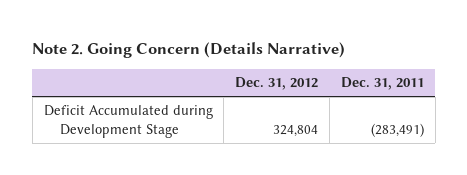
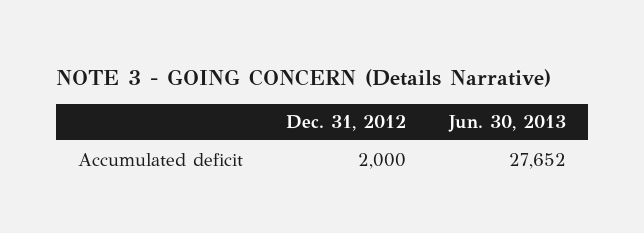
[32,42,346,59] Note 2. Going Concern (Details Narrative) -> [56,69,552,88] NOTE 3 - GOING CONCERN (Details Narrative)
[340,77,424,91] Dec. 31, 2011 -> none
none -> [448,115,567,133] Jun. 30, 2013
[43,105,213,138] Deficit Accumulated during Development Stage -> [77,152,243,166] Accumulated deficit
[273,124,319,137] 324,804 -> [358,152,407,169] 2,000

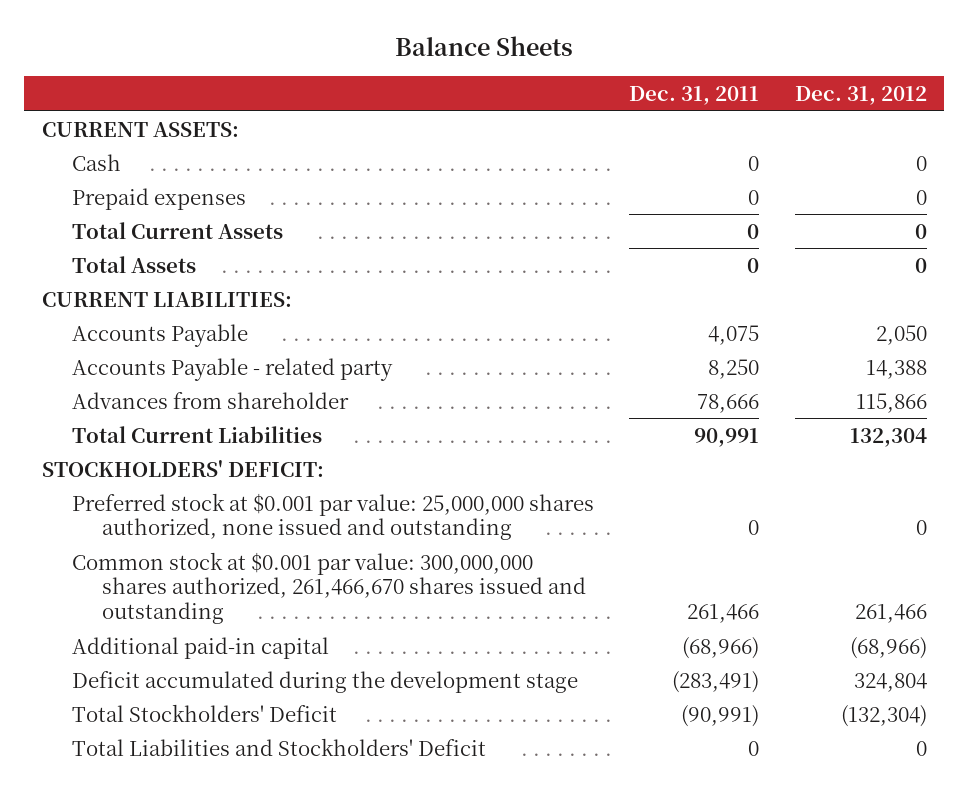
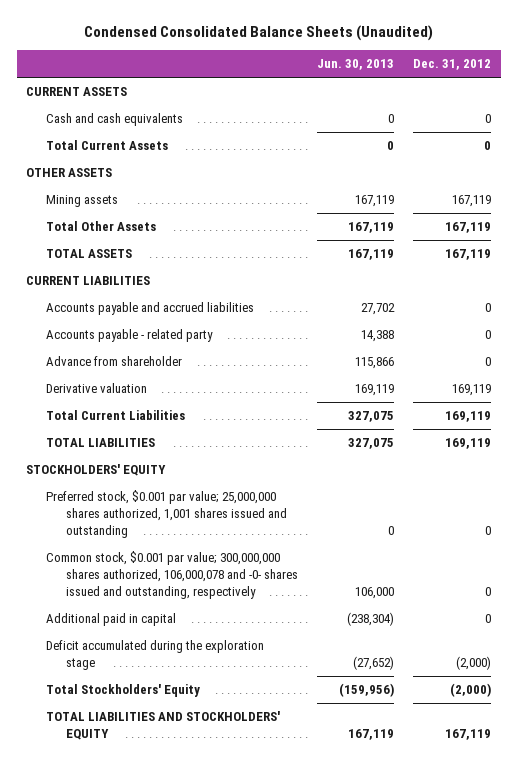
[395,36,574,57] Balance Sheets -> [83,24,433,41] Condensed Consolidated Balance Sheets (Unaudited)
[629,86,760,106] Dec. 31, 2011 -> none
none -> [317,59,395,71] Jun. 30, 2013
[72,153,122,171] Cash -> none
[72,187,247,210] Prepaid expenses -> none
[42,121,240,137] CURRENT ASSETS: -> [26,87,128,97] CURRENT ASSETS
none -> [46,113,184,127] Cash and cash equivalents
[72,323,249,347] Accounts Payable -> none
none -> [26,168,113,178] OTHER ASSETS
none -> [46,195,119,208] Mining assets
none -> [46,221,157,232] Total Other Assets
[72,255,197,273] Total Assets -> [46,249,133,259] TOTAL ASSETS
[914,257,927,273] 0 -> [445,249,492,261] 167,119
[42,291,293,307] CURRENT LIABILITIES: -> [26,276,151,286] CURRENT LIABILITIES
none -> [46,302,255,316] Accounts payable and accrued liabilities
[72,357,394,381] Accounts Payable - related party -> [46,329,214,343] Accounts payable - related party
[865,359,927,379] 14,388 -> [485,330,492,340] 0
[72,391,350,409] Advances from shareholder -> [46,356,183,367] Advance from shareholder
[855,392,927,413] 115,866 -> [485,357,492,367] 0
none -> [46,383,148,394] Derivative valuation
[849,427,927,447] 132,304 -> [445,411,492,423] 169,119
none -> [46,438,156,448] TOTAL LIABILITIES
[42,459,325,477] STOCKHOLDERS' DEFICIT: -> [26,464,167,477] STOCKHOLDERS' EQUITY
[72,492,595,541] Preferred stock at $0.001 par value: 25,000,000 shares authorized, none issued and outstanding -> [46,490,288,538] Preferred stock, $0.001 par value; 25,000,000 shares authorized, 1,001 shares issued and outstanding
[72,551,587,625] Common stock at $0.001 par value: 300,000,000 shares authorized, 261,466,670 shares issued and outstanding -> [46,551,299,599] Common stock, $0.001 par value; 300,000,000 shares authorized, 106,000,078 and -0- shares issued and outstanding, respectively
[854,604,927,624] 261,466 -> [485,586,492,596] 0
[72,636,330,659] Additional paid-in capital -> [46,613,177,627] Additional paid in capital
[849,636,927,659] (68,966) -> [485,614,492,624] 0
[72,670,579,693] Deficit accumulated during the development stage -> [46,640,265,670] Deficit accumulated during the exploration stage
[853,672,927,692] 324,804 -> [456,655,492,670] (2,000)
[72,703,338,722] Total Stockholders' Deficit -> [46,684,201,698] Total Stockholders' Equity
[840,704,927,727] (132,304) -> [450,683,492,698] (2,000)
[72,737,487,756] Total Liabilities and Stockholders' Deficit -> [46,711,281,740] TOTAL LIABILITIES AND STOCKHOLDERS' EQUITY
[915,740,927,756] 0 -> [445,728,492,740] 167,119

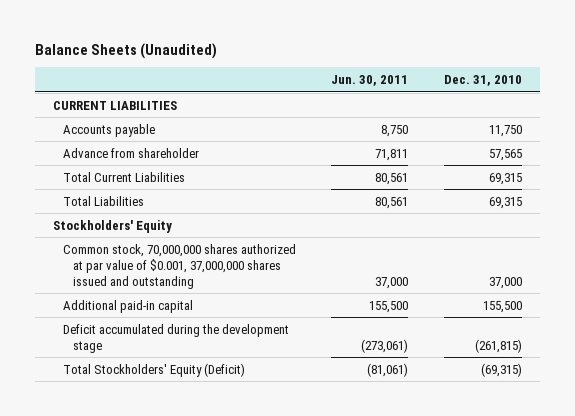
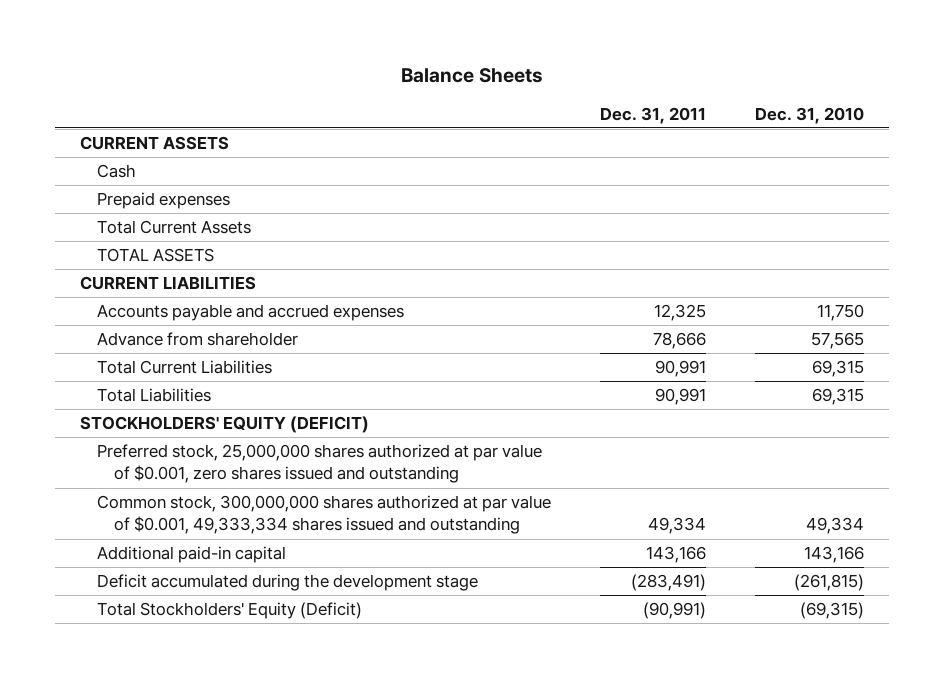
[34,42,217,59] Balance Sheets (Unaudited) -> [401,68,544,84] Balance Sheets
[331,75,409,87] Jun. 30, 2011 -> none
none -> [600,106,707,124] Dec. 31, 2011
none -> [80,136,230,151] CURRENT ASSETS
none -> [97,164,137,179] Cash
none -> [97,192,231,210] Prepaid expenses
none -> [97,220,252,235] Total Current Assets
none -> [97,248,215,263] TOTAL ASSETS
[62,123,155,137] Accounts payable -> [97,304,405,322] Accounts payable and accrued expenses
[52,219,172,233] Stockholders' Equity -> [80,416,370,434] STOCKHOLDERS' EQUITY (DEFICIT)
none -> [97,444,543,484] Preferred stock, 25,000,000 shares authorized at par value of $0.001, zero shares issued and outstanding
[62,243,296,289] Common stock, 70,000,000 shares authorized at par value of $0.001, 37,000,000 shares issued and outstanding -> [97,495,552,535] Common stock, 300,000,000 shares authorized at par value of $0.001, 49,333,334 shares issued and outstanding
[489,276,523,289] 37,000 -> [806,517,865,535] 49,334
[483,300,523,313] 155,500 -> [804,546,865,564] 143,166

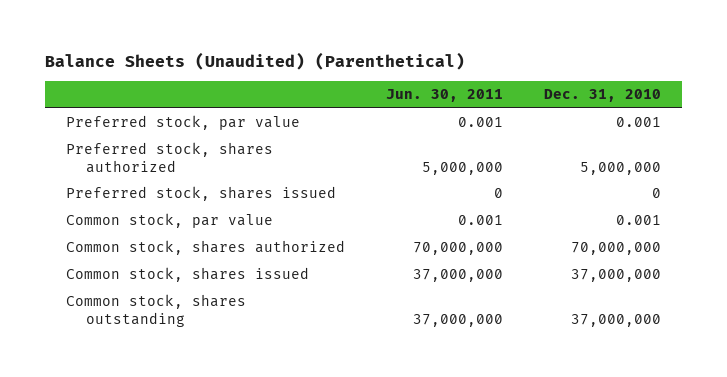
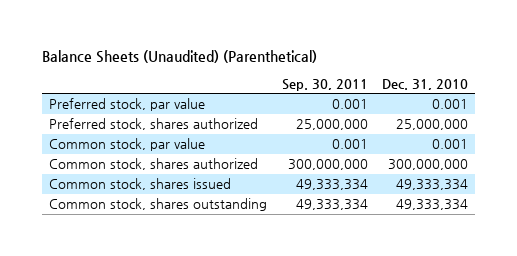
[385,88,503,102] Jun. 30, 2011 -> none
none -> [281,78,368,91] Sep. 30, 2011
[65,186,336,202] Preferred stock, shares issued -> none
[579,161,661,175] 5,000,000 -> [395,119,468,131] 25,000,000
[570,242,661,256] 70,000,000 -> [387,159,468,171] 300,000,000
[570,269,661,283] 37,000,000 -> [395,179,468,191] 49,333,334
[570,313,661,327] 37,000,000 -> [395,199,468,211] 49,333,334

